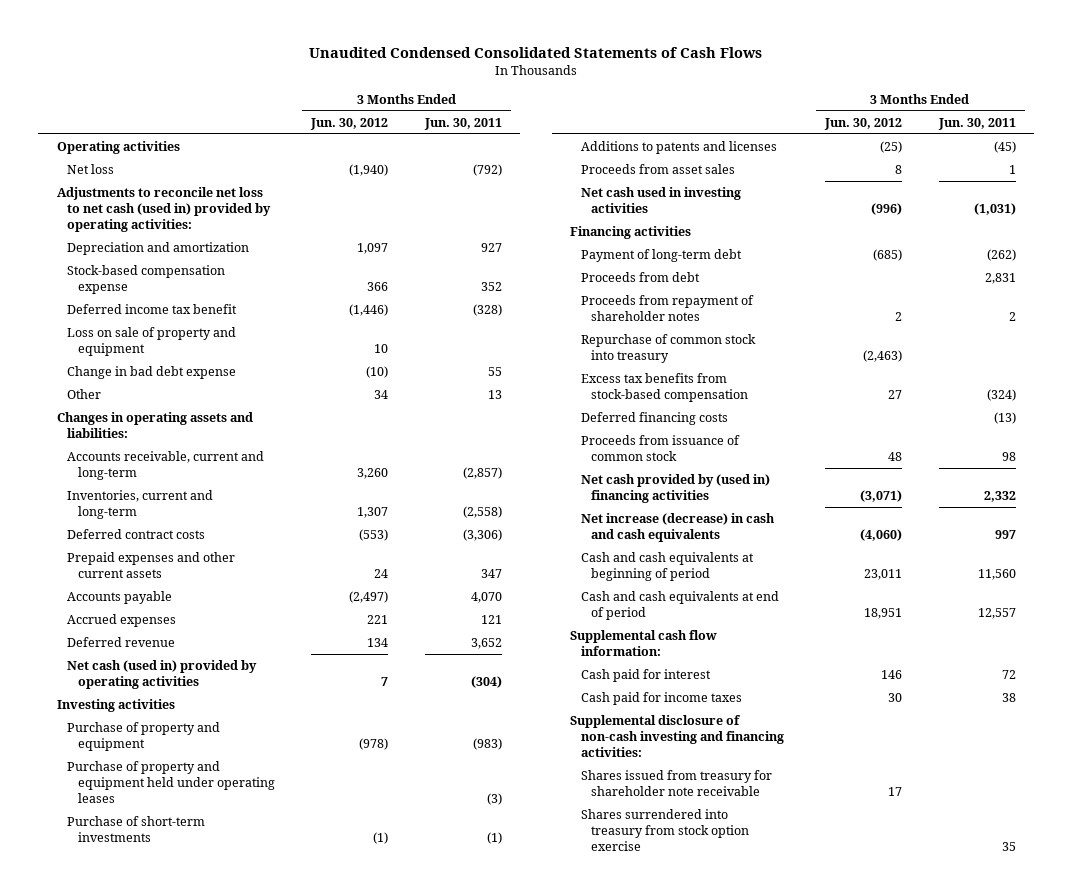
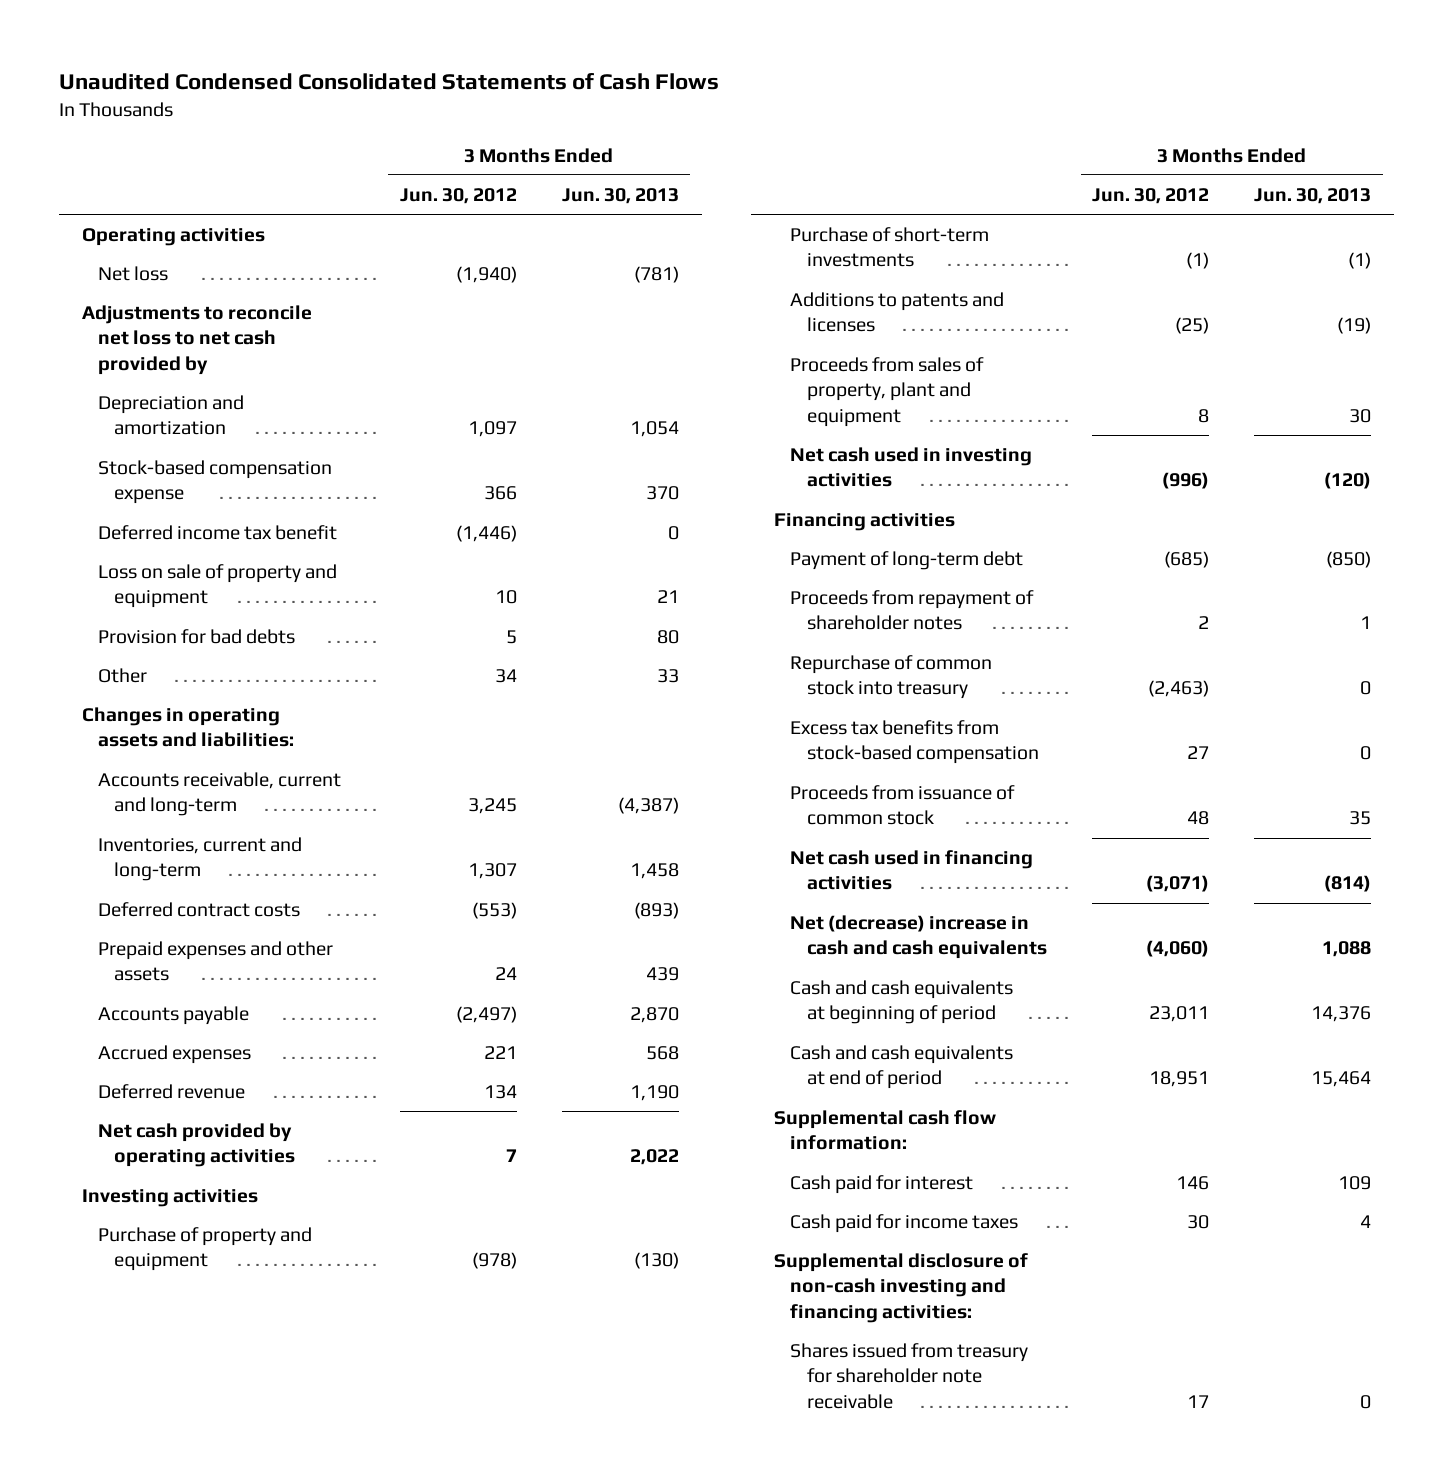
[423,117,502,130] Jun. 30, 2011 -> none
none -> [562,187,680,204] Jun. 30, 2013
[56,186,272,233] Adjustments to reconcile net loss to net cash (used in) provided by operating activities: -> [81,305,312,375] Adjustments to reconcile net loss to net cash provided by
[67,365,237,379] Change in bad debt expense -> [97,629,295,645] Provision for bad debts
[366,365,389,378] (10) -> [505,630,517,645] 5
[357,467,389,479] 3,260 -> [467,798,517,815] 3,245
[67,551,236,578] Prepaid expenses and other current assets -> [97,941,333,982] Prepaid expenses and other assets
[67,659,258,689] Net cash (used in) provided by operating activities -> [97,1123,296,1168] Net cash provided by operating activities
[67,760,275,804] Purchase of property and equipment held under operating leases -> none
[580,163,735,174] Proceeds from asset sales -> [790,357,985,427] Proceeds from sales of property, plant and equipment
[580,271,700,282] Proceeds from debt -> none
[580,411,728,425] Deferred financing costs -> none
[580,473,770,503] Net cash provided by (used in) financing activities -> [790,850,1034,891] Net cash used in financing activities
[580,512,775,542] Net increase (decrease) in cash and cash equivalents -> [790,915,1047,960] Net (decrease) increase in cash and cash equivalents
[580,808,750,852] Shares surrendered into treasury from stock option exercise -> none

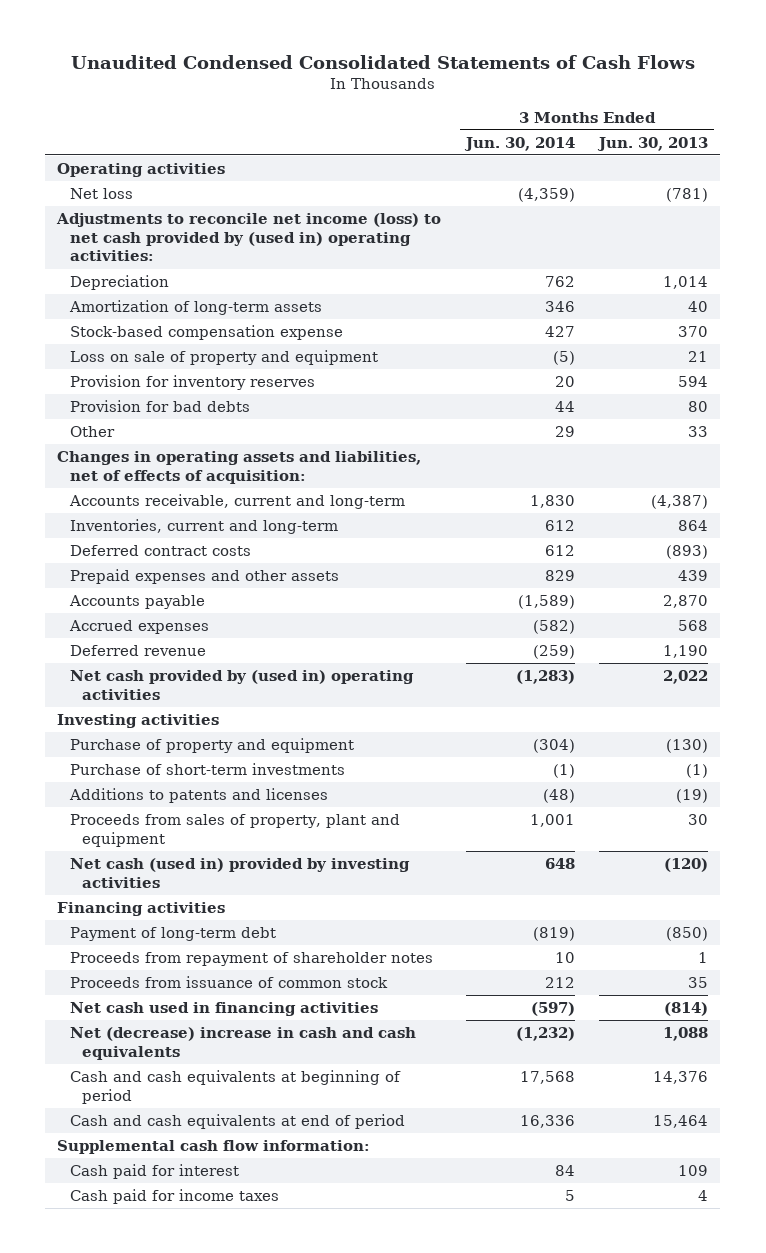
[399,187,517,204] Jun. 30, 2012 -> none
none -> [463,136,575,151] Jun. 30, 2014
[97,395,244,436] Depreciation and amortization -> none
[81,305,312,375] Adjustments to reconcile net loss to net cash provided by -> [56,213,442,262] Adjustments to reconcile net income (loss) to net cash provided by (used in) operating activities:
none -> [69,275,169,291] Depreciation
none -> [68,300,322,316] Amortization of long-term assets
[97,525,337,541] Deferred income tax benefit -> none
none -> [69,375,315,391] Provision for inventory reserves
[81,707,294,748] Changes in operating assets and liabilities: -> [57,451,422,484] Changes in operating assets and liabilities, net of effects of acquisition:
[630,863,680,880] 1,458 -> [678,520,709,532] 864
[97,1123,296,1168] Net cash provided by operating activities -> [69,670,414,700] Net cash provided by (used in) operating activities
[790,447,1033,488] Net cash used in investing activities -> [69,858,410,888] Net cash (used in) provided by investing activities
[790,655,993,700] Repurchase of common stock into treasury -> none
[790,720,1039,765] Excess tax benefits from stock-based compensation -> none
[773,1253,1028,1323] Supplemental disclosure of non-cash investing and financing activities: -> none
[790,1343,1029,1409] Shares issued from treasury for shareholder note receivable -> none

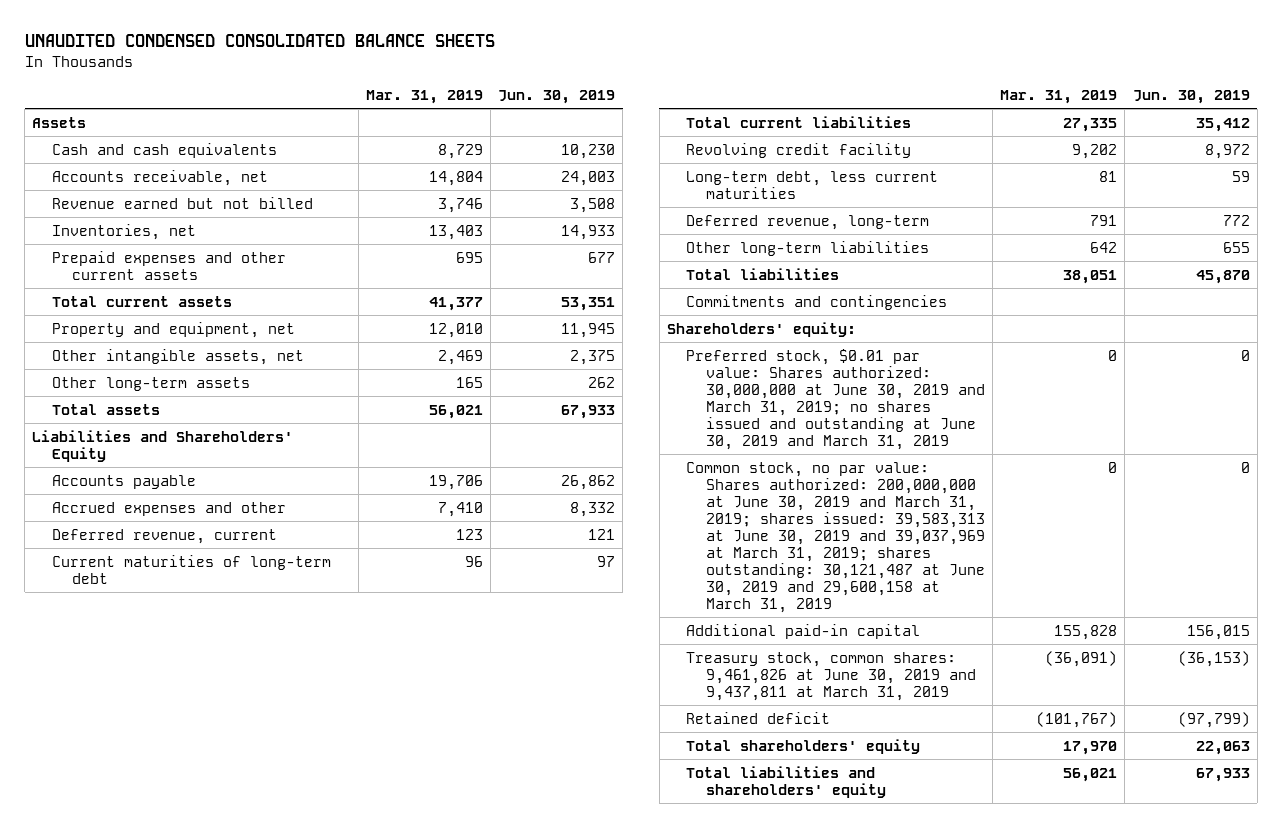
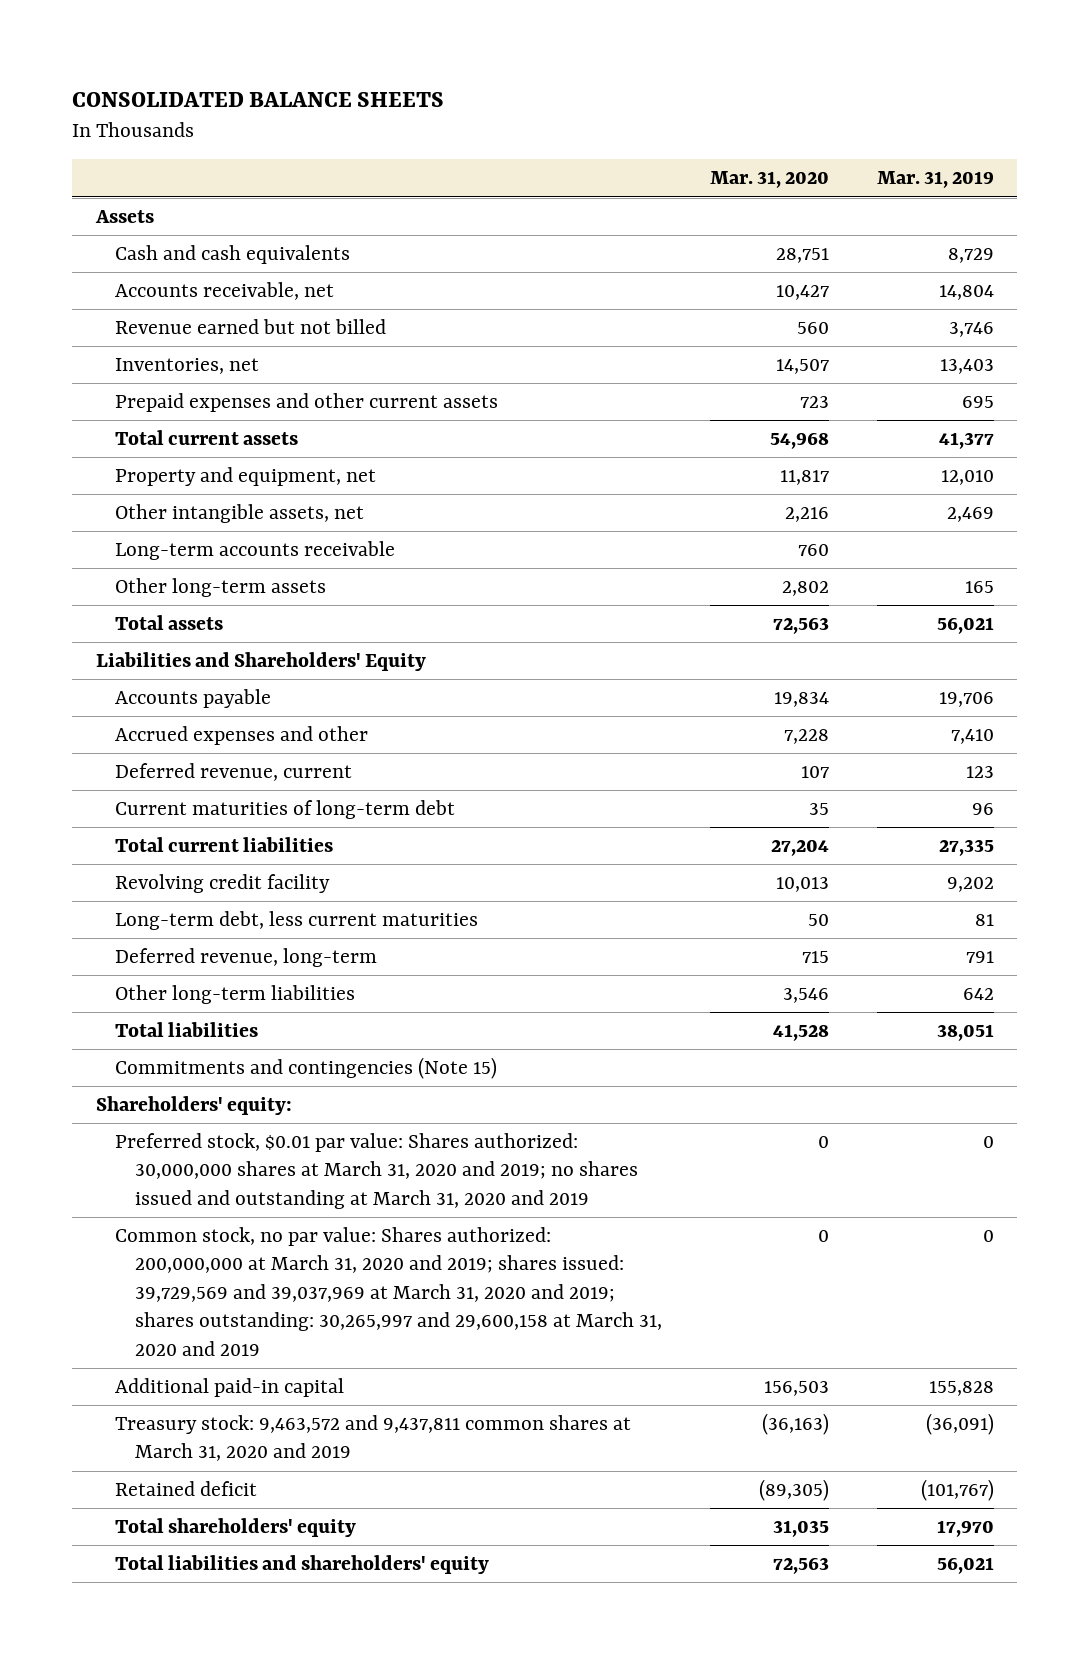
[24,34,495,48] UNAUDITED CONDENSED CONSOLIDATED BALANCE SHEETS -> [71,91,444,107] CONSOLIDATED BALANCE SHEETS
[498,89,616,104] Jun. 30, 2019 -> none
none -> [709,171,829,189] Mar. 31, 2020
none -> [115,540,396,560] Long-term accounts receivable
[686,294,948,310] Commitments and contingencies -> [115,1056,498,1079] Commitments and contingencies (Note 15)
[686,348,986,450] Preferred stock, $0.01 par value: Shares authorized: 30,000,000 at June 30, 2019 and March 31, 2019; no shares issued and outstanding at June 30, 2019 and March 31, 2019 -> [115,1132,638,1209] Preferred stock, $0.01 par value: Shares authorized: 30,000,000 shares at March 31, 2020 and 2019; no shares issued and outstanding at March 31, 2020 and 2019
[686,461,986,613] Common stock, no par value: Shares authorized: 200,000,000 at June 30, 2019 and March 31, 2019; shares issued: 39,583,313 at June 30, 2019 and 39,037,969 at March 31, 2019; shares outstanding: 30,121,487 at June 30, 2019 and 29,600,158 at March 31, 2019 -> [115,1226,662,1356] Common stock, no par value: Shares authorized: 200,000,000 at March 31, 2020 and 2019; shares issued: 39,729,569 and 39,037,969 at March 31, 2020 and 2019; shares outstanding: 30,265,997 and 29,600,158 at March 31, 2020 and 2019
[686,651,977,701] Treasury stock, common shares: 9,461,826 at June 30, 2019 and 9,437,811 at March 31, 2019 -> [115,1414,632,1462] Treasury stock: 9,463,572 and 9,437,811 common shares at March 31, 2020 and 2019

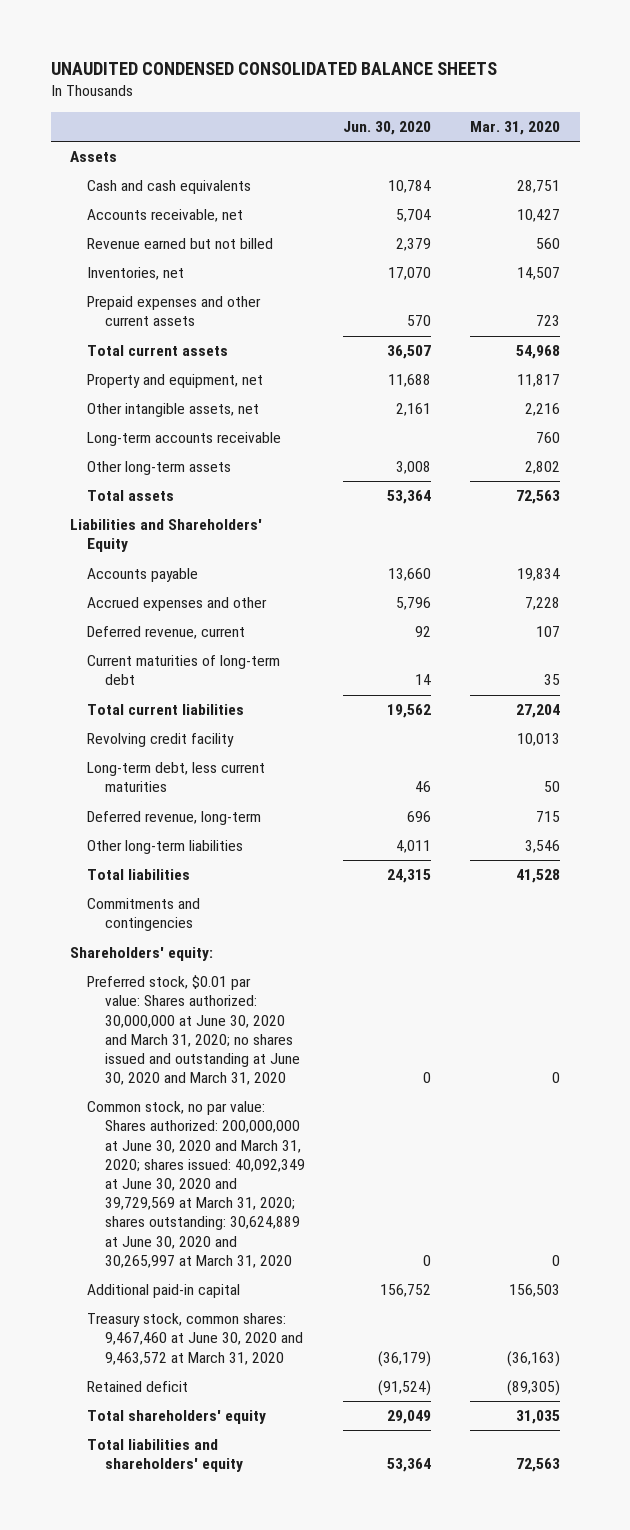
[71,91,444,107] CONSOLIDATED BALANCE SHEETS -> [50,61,497,75] UNAUDITED CONDENSED CONSOLIDATED BALANCE SHEETS
[876,171,994,189] Mar. 31, 2019 -> none
none -> [343,121,432,136] Jun. 30, 2020
[115,1056,498,1079] Commitments and contingencies (Note 15) -> [87,898,201,932] Commitments and contingencies
[115,1132,638,1209] Preferred stock, $0.01 par value: Shares authorized: 30,000,000 shares at March 31, 2020 and 2019; no shares issued and outstanding at March 31, 2020 and 2019 -> [87,975,300,1086] Preferred stock, $0.01 par value: Shares authorized: 30,000,000 at June 30, 2020 and March 31, 2020; no shares issued and outstanding at June 30, 2020 and March 31, 2020
[115,1226,662,1356] Common stock, no par value: Shares authorized: 200,000,000 at March 31, 2020 and 2019; shares issued: 39,729,569 and 39,037,969 at March 31, 2020 and 2019; shares outstanding: 30,265,997 and 29,600,158 at March 31, 2020 and 2019 -> [87,1101,305,1268] Common stock, no par value: Shares authorized: 200,000,000 at June 30, 2020 and March 31, 2020; shares issued: 40,092,349 at June 30, 2020 and 39,729,569 at March 31, 2020; shares outstanding: 30,624,889 at June 30, 2020 and 30,265,997 at March 31, 2020
[115,1414,632,1462] Treasury stock: 9,463,572 and 9,437,811 common shares at March 31, 2020 and 2019 -> [87,1313,303,1365] Treasury stock, common shares: 9,467,460 at June 30, 2020 and 9,463,572 at March 31, 2020

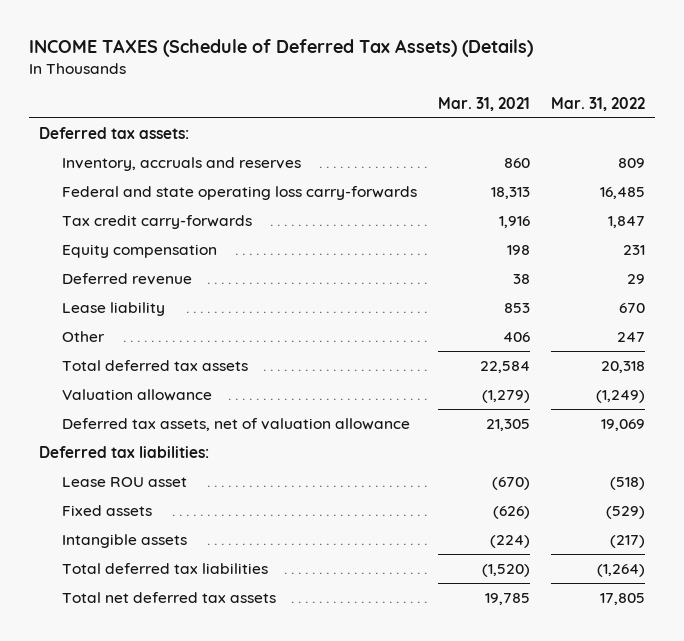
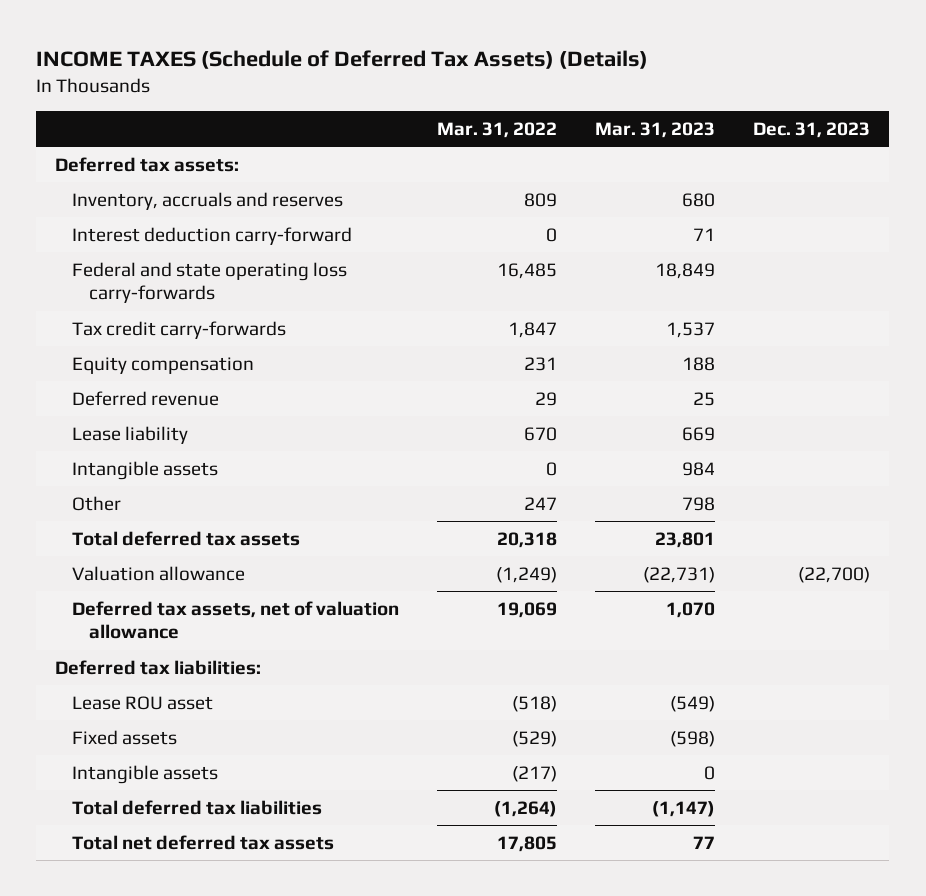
[437,97,530,112] Mar. 31, 2021 -> none
none -> [595,121,716,138] Mar. 31, 2023
none -> [753,121,871,138] Dec. 31, 2023
none -> [72,226,353,245] Interest deduction carry-forward
none -> [72,460,219,480] Intangible assets

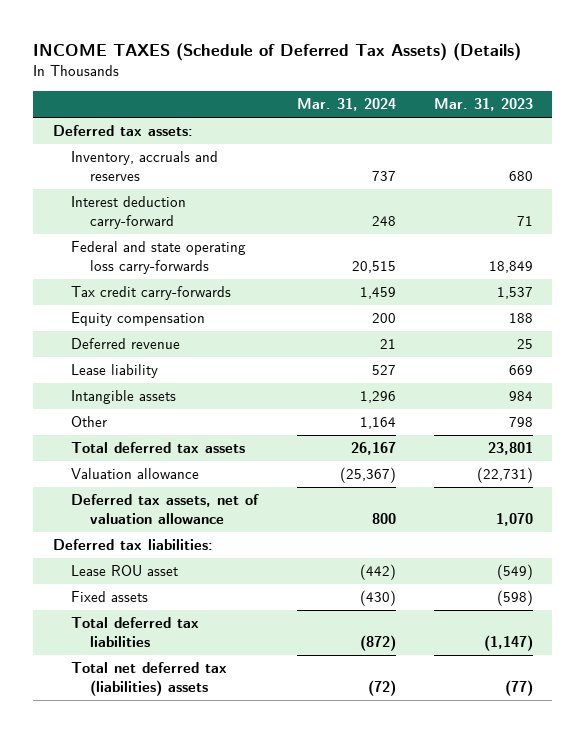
[437,121,558,138] Mar. 31, 2022 -> none
[753,121,871,138] Dec. 31, 2023 -> none
none -> [296,98,396,112] Mar. 31, 2024
[72,764,219,784] Intangible assets -> none
[72,834,335,850] Total net deferred tax assets -> [71,662,228,696] Total net deferred tax (liabilities) assets
[693,835,716,849] 77 -> [504,679,533,696] (77)

